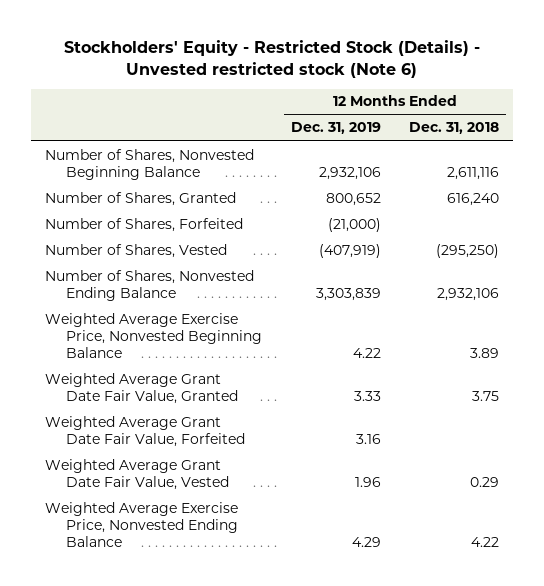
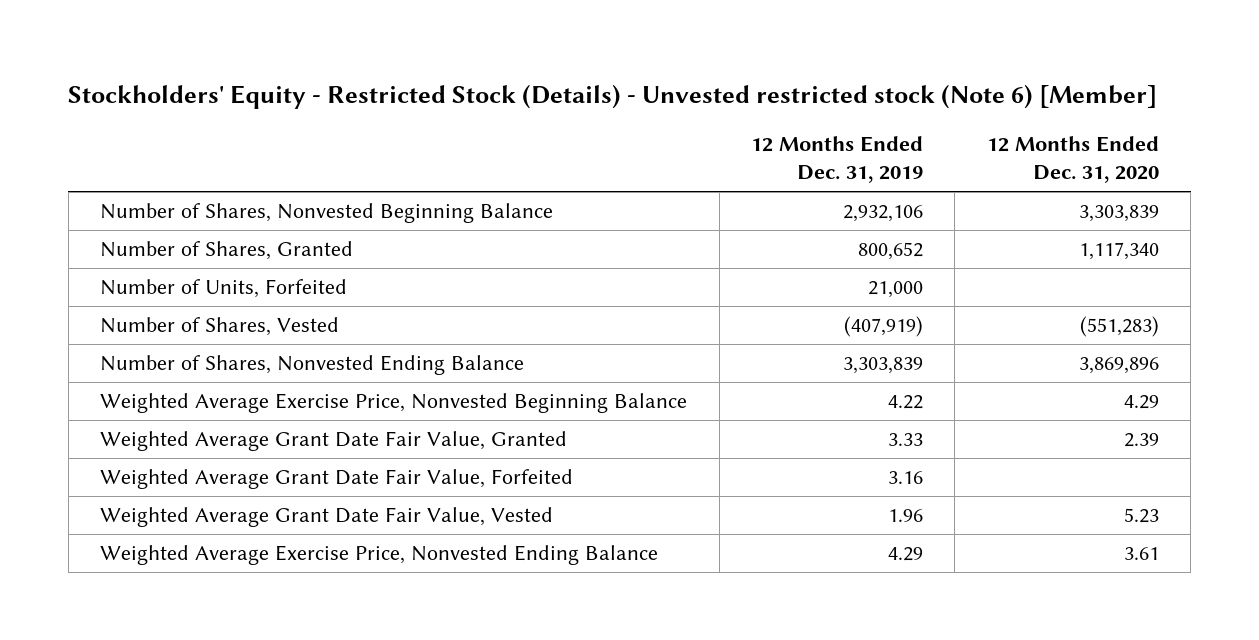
[64,39,481,78] Stockholders' Equity - Restricted Stock (Details) - Unvested restricted stock (Note 6) -> [68,83,1158,109] Stockholders' Equity - Restricted Stock (Details) - Unvested restricted stock (Note 6) [Member]
[408,122,499,135] Dec. 31, 2018 -> none
none -> [986,135,1159,184] 12 Months Ended Dec. 31, 2020
[45,217,244,232] Number of Shares, Forfeited -> [100,279,348,299] Number of Units, Forfeited
[327,217,381,232] (21,000) -> [868,281,924,299] 21,000

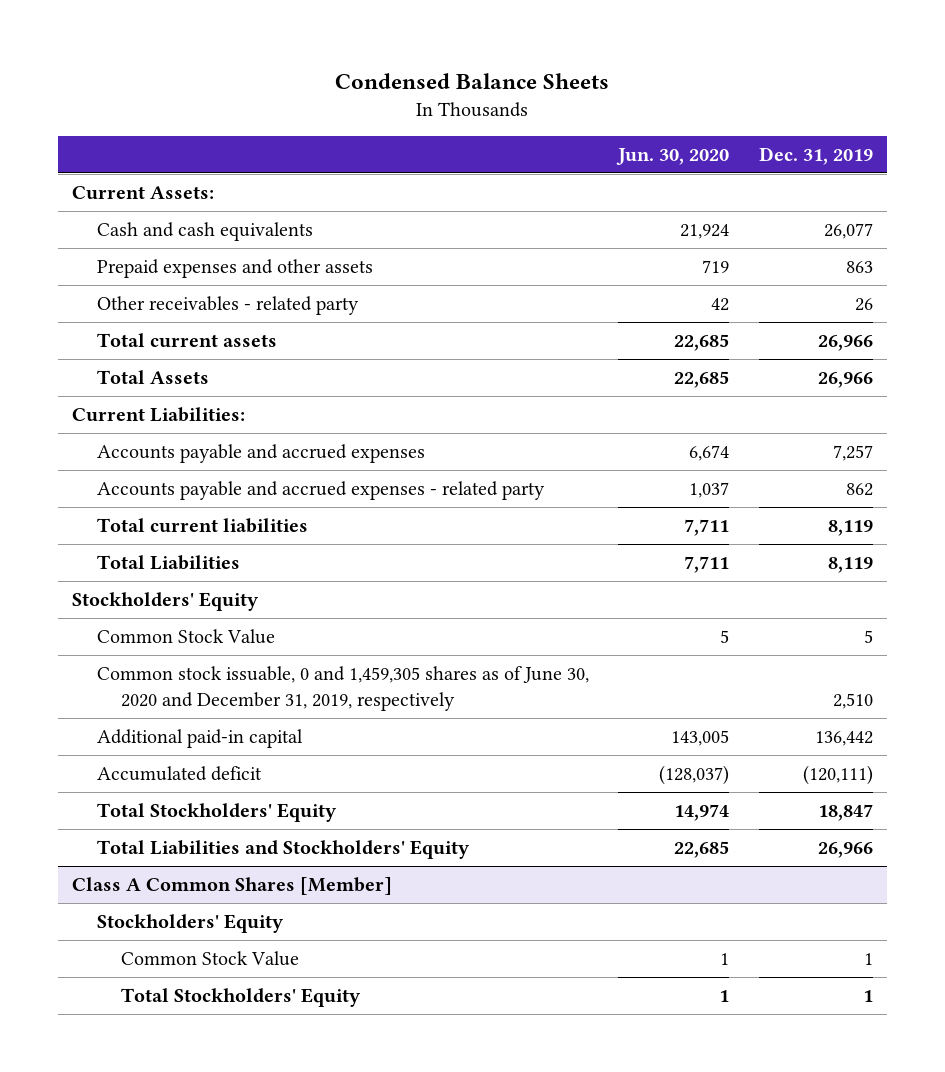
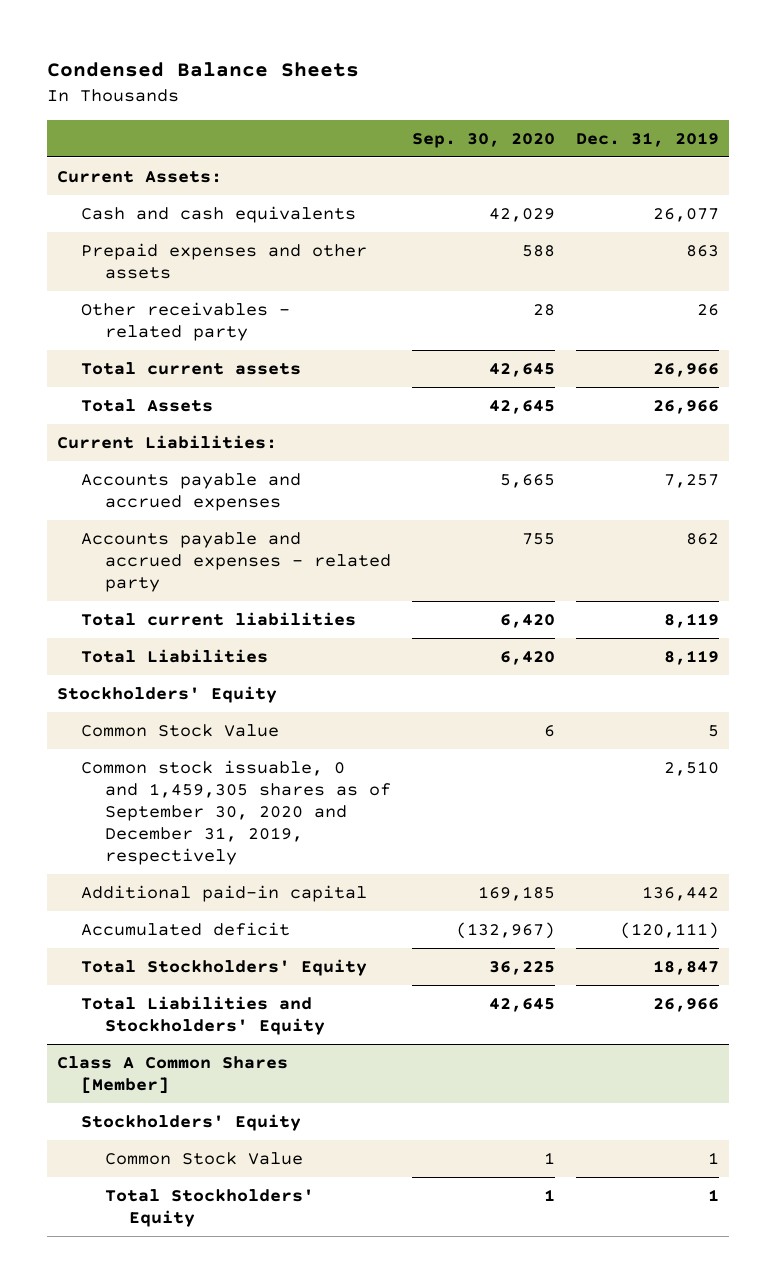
[616,147,730,165] Jun. 30, 2020 -> none
none -> [412,132,556,148] Sep. 30, 2020
[96,666,589,711] Common stock issuable, 0 and 1,459,305 shares as of June 30, 2020 and December 31, 2019, respectively -> [81,759,392,866] Common stock issuable, 0 and 1,459,305 shares as of September 30, 2020 and December 31, 2019, respectively

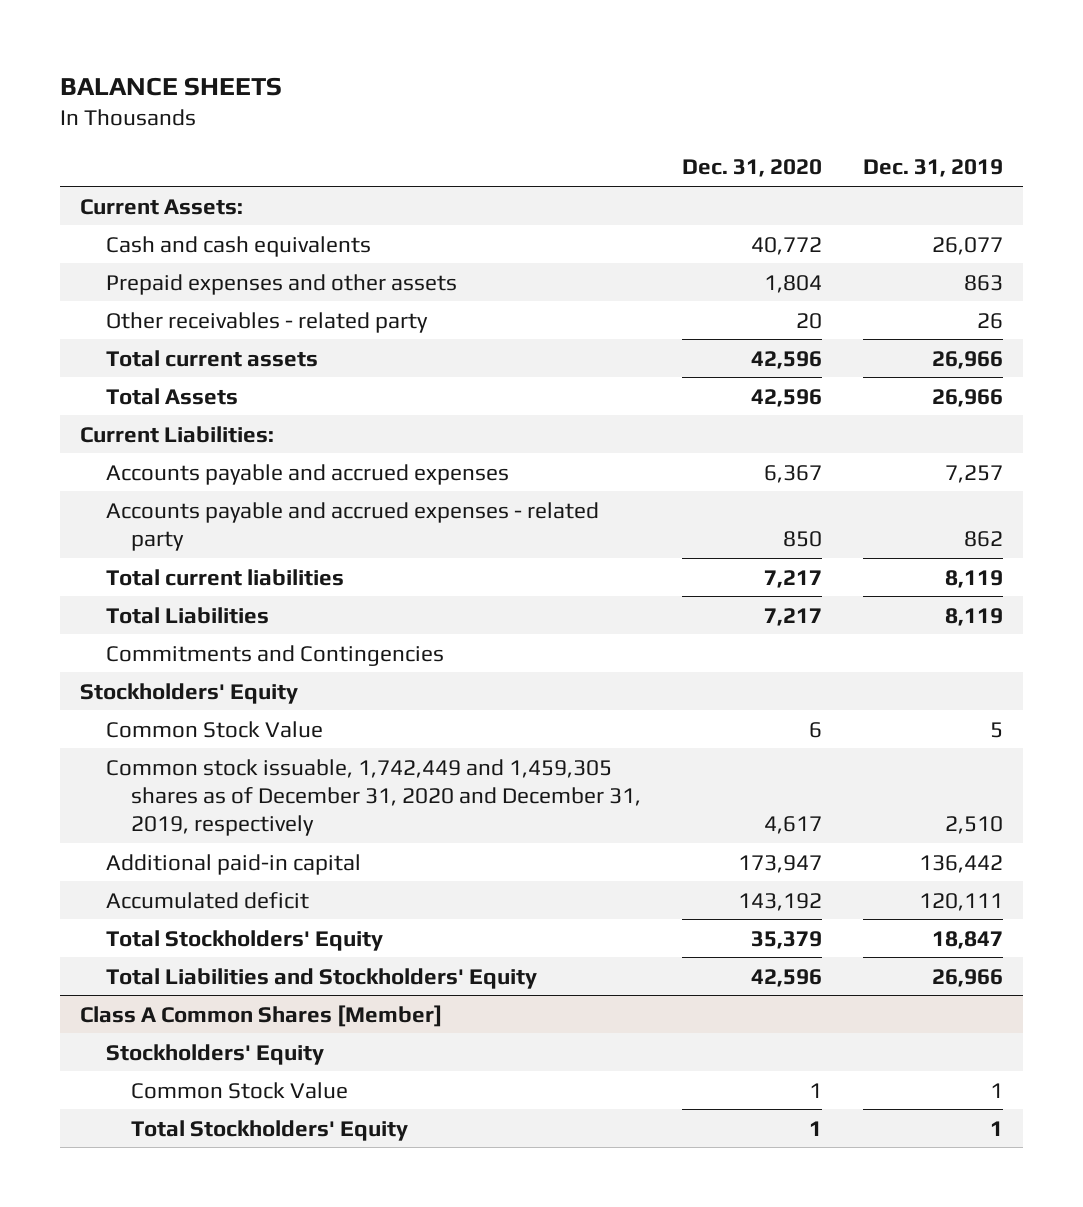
[47,62,360,78] Condensed Balance Sheets -> [59,76,282,96] BALANCE SHEETS
[412,132,556,148] Sep. 30, 2020 -> none
none -> [682,159,823,178] Dec. 31, 2020
none -> [105,644,444,666] Commitments and Contingencies
[81,759,392,866] Common stock issuable, 0 and 1,459,305 shares as of September 30, 2020 and December 31, 2019, respectively -> [105,758,642,837] Common stock issuable, 1,742,449 and 1,459,305 shares as of December 31, 2020 and December 31, 2019, respectively
[619,921,719,939] (120,111) -> [919,892,1004,911] 120,111

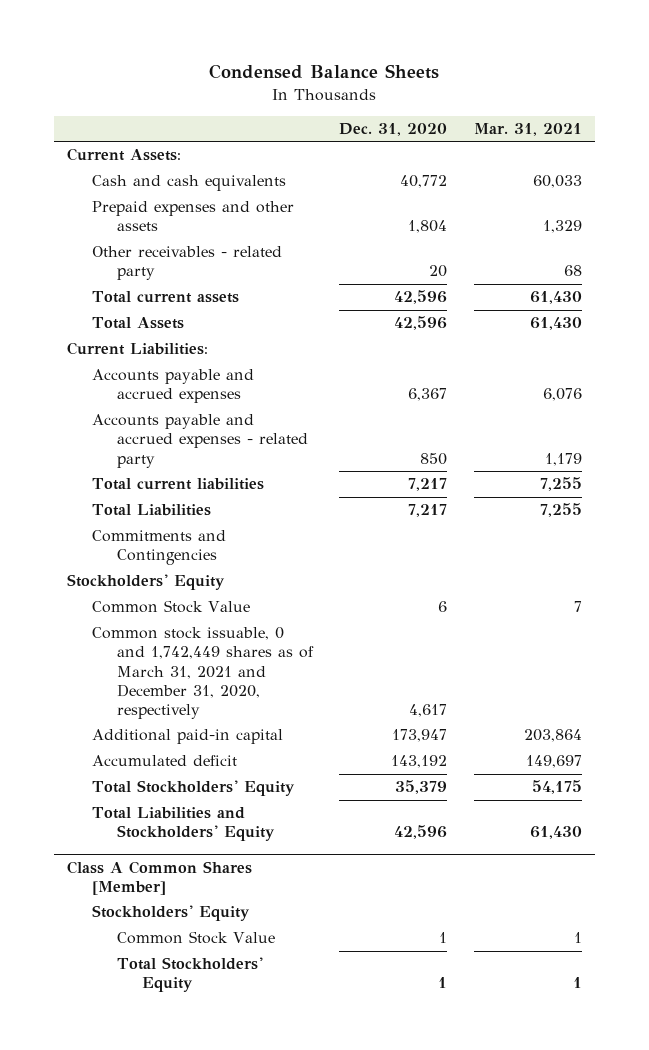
[59,76,282,96] BALANCE SHEETS -> [209,64,440,80] Condensed Balance Sheets
[863,159,1004,178] Dec. 31, 2019 -> none
none -> [473,123,582,137] Mar. 31, 2021
[105,758,642,837] Common stock issuable, 1,742,449 and 1,459,305 shares as of December 31, 2020 and December 31, 2019, respectively -> [91,627,314,719] Common stock issuable, 0 and 1,742,449 shares as of March 31, 2021 and December 31, 2020, respectively

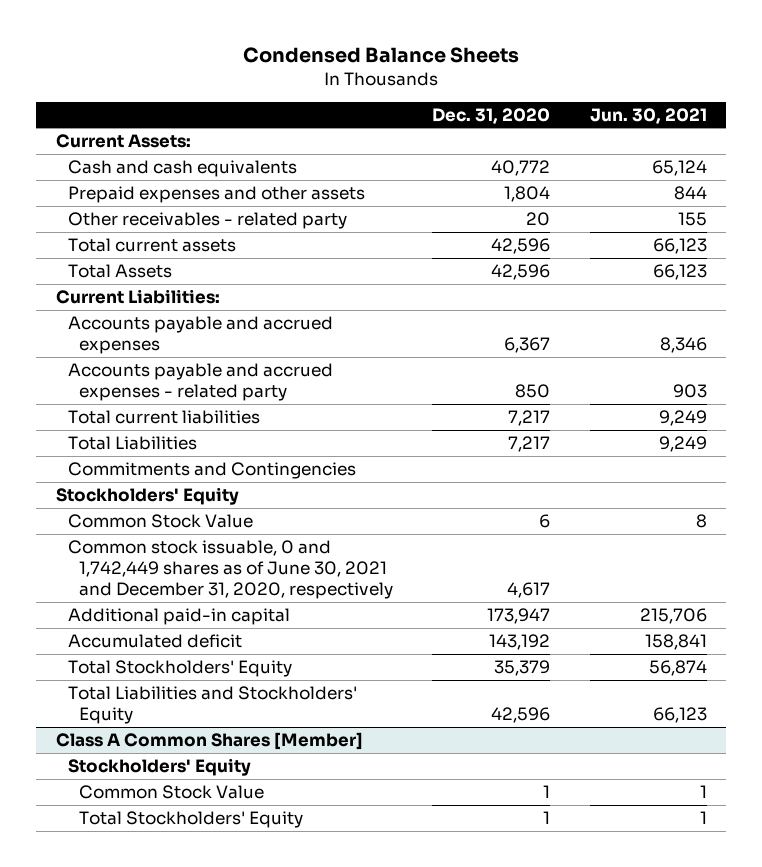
[473,123,582,137] Mar. 31, 2021 -> none
none -> [589,107,707,124] Jun. 30, 2021
[91,627,314,719] Common stock issuable, 0 and 1,742,449 shares as of March 31, 2021 and December 31, 2020, respectively -> [67,539,394,600] Common stock issuable, 0 and 1,742,449 shares as of June 30, 2021 and December 31, 2020, respectively

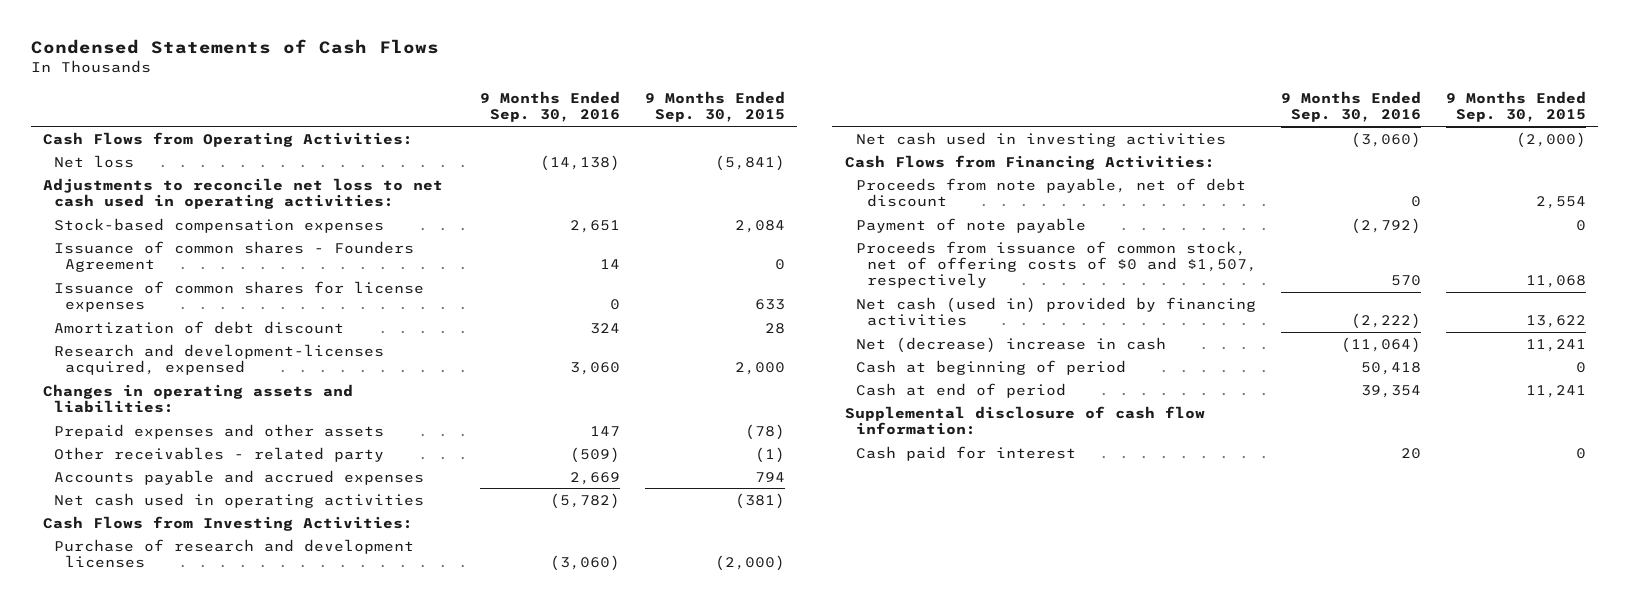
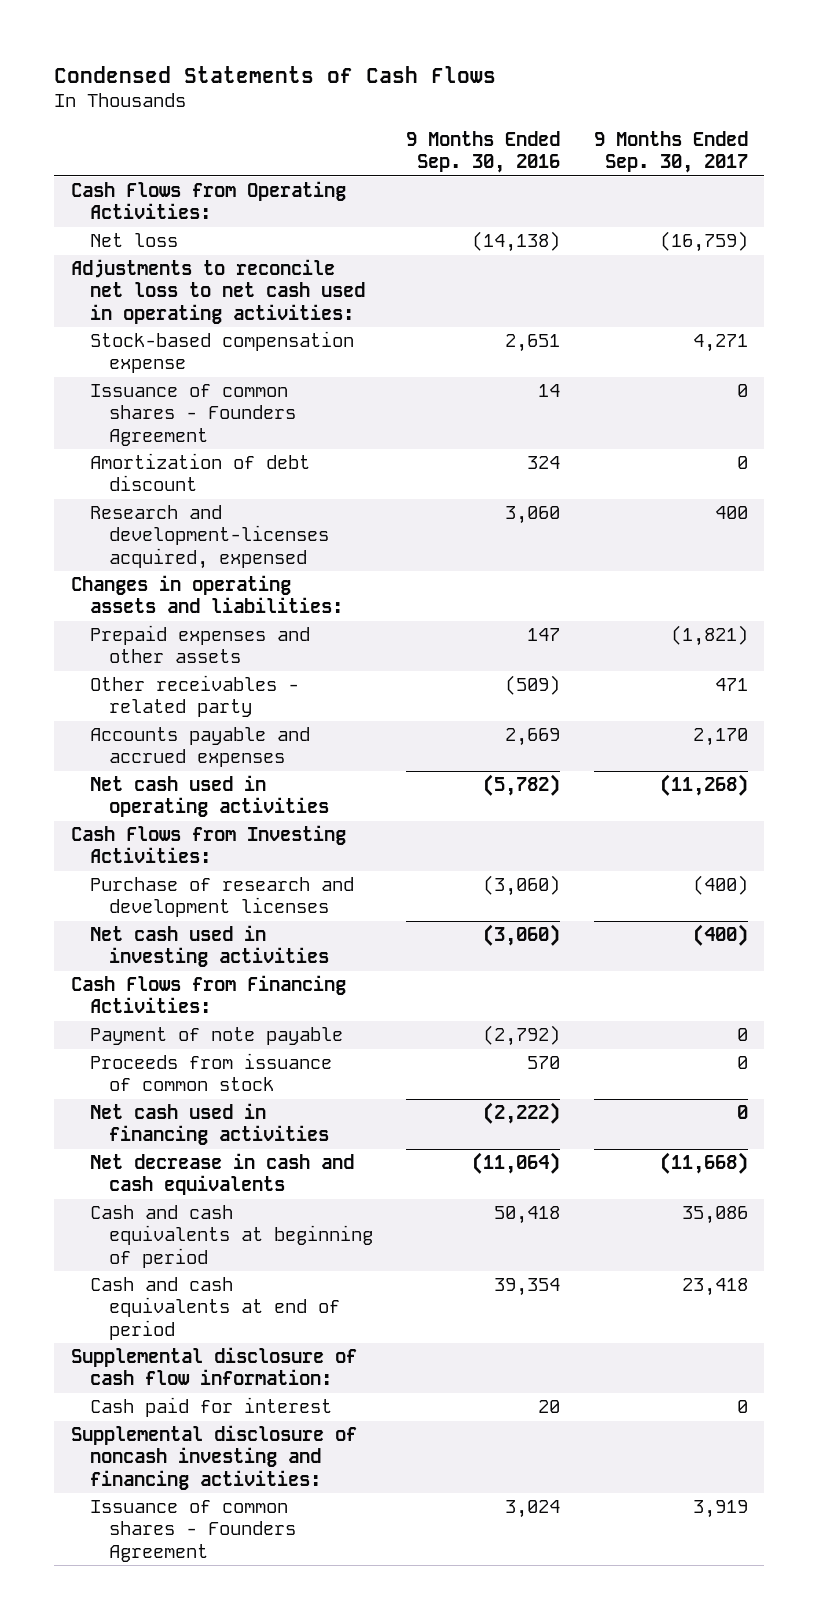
[644,90,785,123] 9 Months Ended Sep. 30, 2015 -> none
none -> [593,130,748,174] 9 Months Ended Sep. 30, 2017
[54,217,385,233] Stock-based compensation expenses -> [89,331,354,374] Stock-based compensation expense
[54,280,425,313] Issuance of common shares for license expenses -> none
[855,177,1246,208] Proceeds from note payable, net of debt discount -> none
[855,240,1257,289] Proceeds from issuance of common stock, net of offering costs of $0 and $1,507, respectively -> [89,1053,332,1092] Proceeds from issuance of common stock
[855,296,1256,327] Net cash (used in) provided by financing activities -> [89,1103,330,1146] Net cash used in financing activities
[855,336,1166,353] Net (decrease) increase in cash -> [89,1153,354,1196] Net decrease in cash and cash equivalents
[855,359,1126,375] Cash at beginning of period -> [89,1205,374,1268] Cash and cash equivalents at beginning of period
[855,382,1066,398] Cash at end of period -> [89,1277,341,1340] Cash and cash equivalents at end of period
none -> [70,1425,357,1490] Supplemental disclosure of noncash investing and financing activities:
none -> [89,1500,297,1562] Issuance of common shares - Founders Agreement

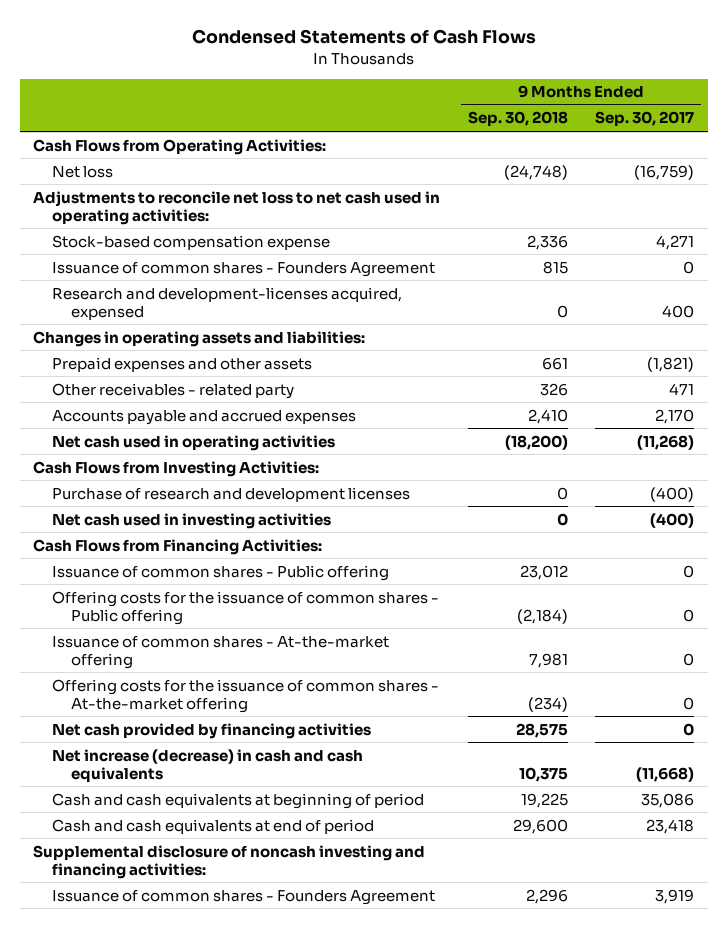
[406,130,561,174] 9 Months Ended Sep. 30, 2016 -> none
none -> [467,111,568,127] Sep. 30, 2018
[89,453,310,492] Amortization of debt discount -> none
[89,1027,343,1046] Payment of note payable -> none
[89,1053,332,1092] Proceeds from issuance of common stock -> [51,564,389,581] Issuance of common shares - Public offering
none -> [51,590,439,625] Offering costs for the issuance of common shares - Public offering
none -> [51,635,389,669] Issuance of common shares - At-the-market offering
none -> [51,678,439,713] Offering costs for the issuance of common shares - At-the-market offering
[89,1103,330,1146] Net cash used in financing activities -> [51,722,371,739] Net cash provided by financing activities
[89,1153,354,1196] Net decrease in cash and cash equivalents -> [51,748,363,782] Net increase (decrease) in cash and cash equivalents
[70,1347,357,1386] Supplemental disclosure of cash flow information: -> none
[89,1397,332,1418] Cash paid for interest -> none

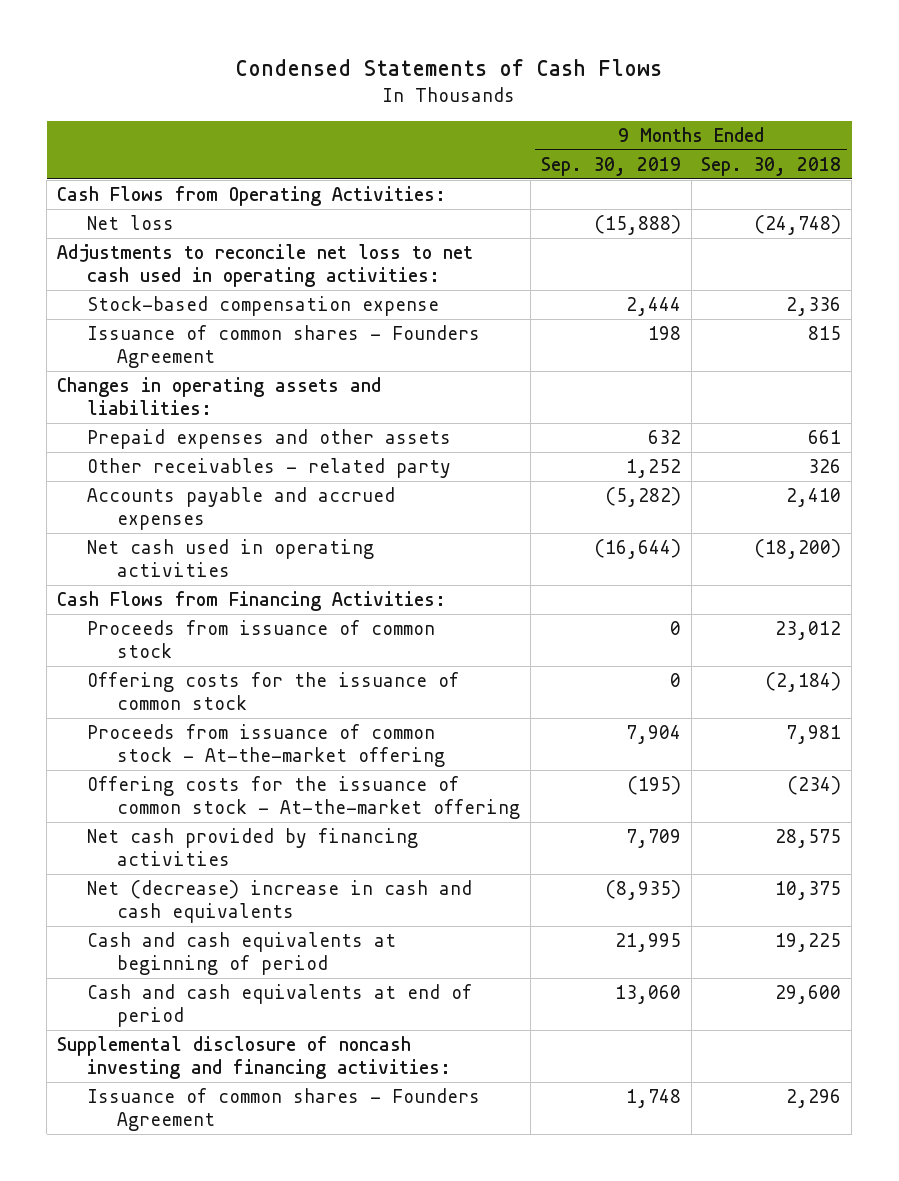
[594,111,694,127] Sep. 30, 2017 -> none
none -> [540,156,681,176] Sep. 30, 2019
[51,286,402,320] Research and development-licenses acquired, expensed -> none
[33,460,320,477] Cash Flows from Investing Activities: -> none
[51,486,410,502] Purchase of research and development licenses -> none
[51,512,331,529] Net cash used in investing activities -> none
[51,564,389,581] Issuance of common shares - Public offering -> [86,620,435,658] Proceeds from issuance of common stock
[51,590,439,625] Offering costs for the issuance of common shares - Public offering -> [86,672,459,710] Offering costs for the issuance of common stock
[51,635,389,669] Issuance of common shares - At-the-market offering -> [86,724,445,767] Proceeds from issuance of common stock - At-the-market offering
[51,678,439,713] Offering costs for the issuance of common shares - At-the-market offering -> [86,776,520,819] Offering costs for the issuance of common stock - At-the-market offering
[51,748,363,782] Net increase (decrease) in cash and cash equivalents -> [86,880,472,923] Net (decrease) increase in cash and cash equivalents

